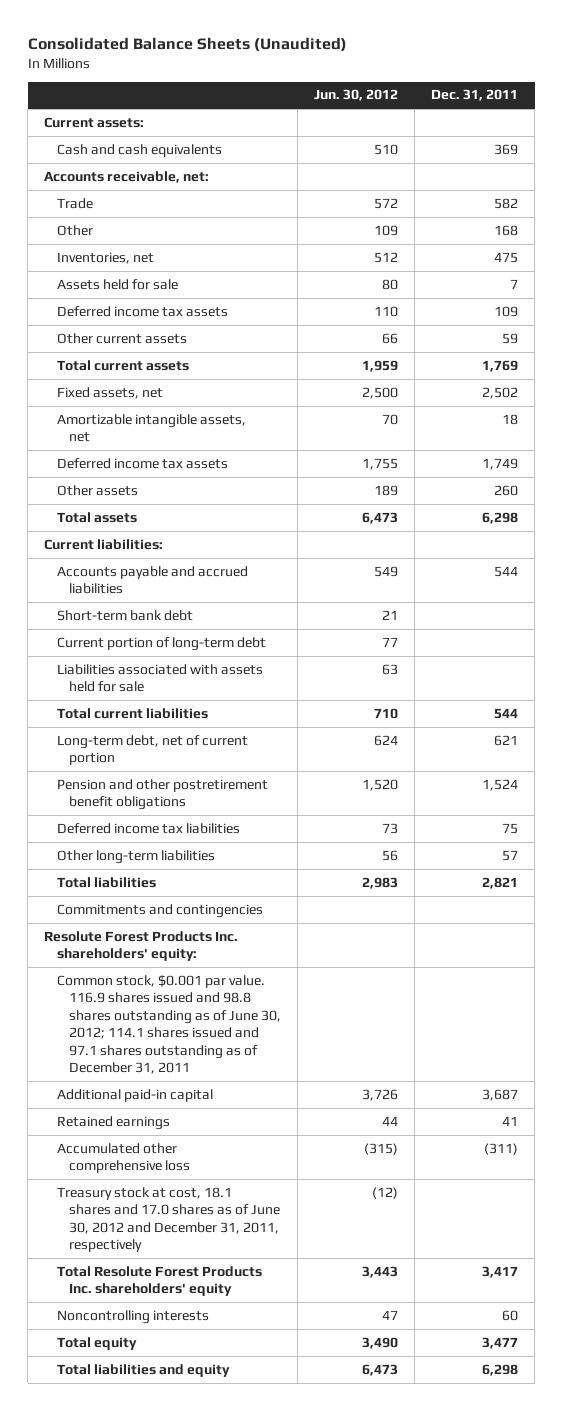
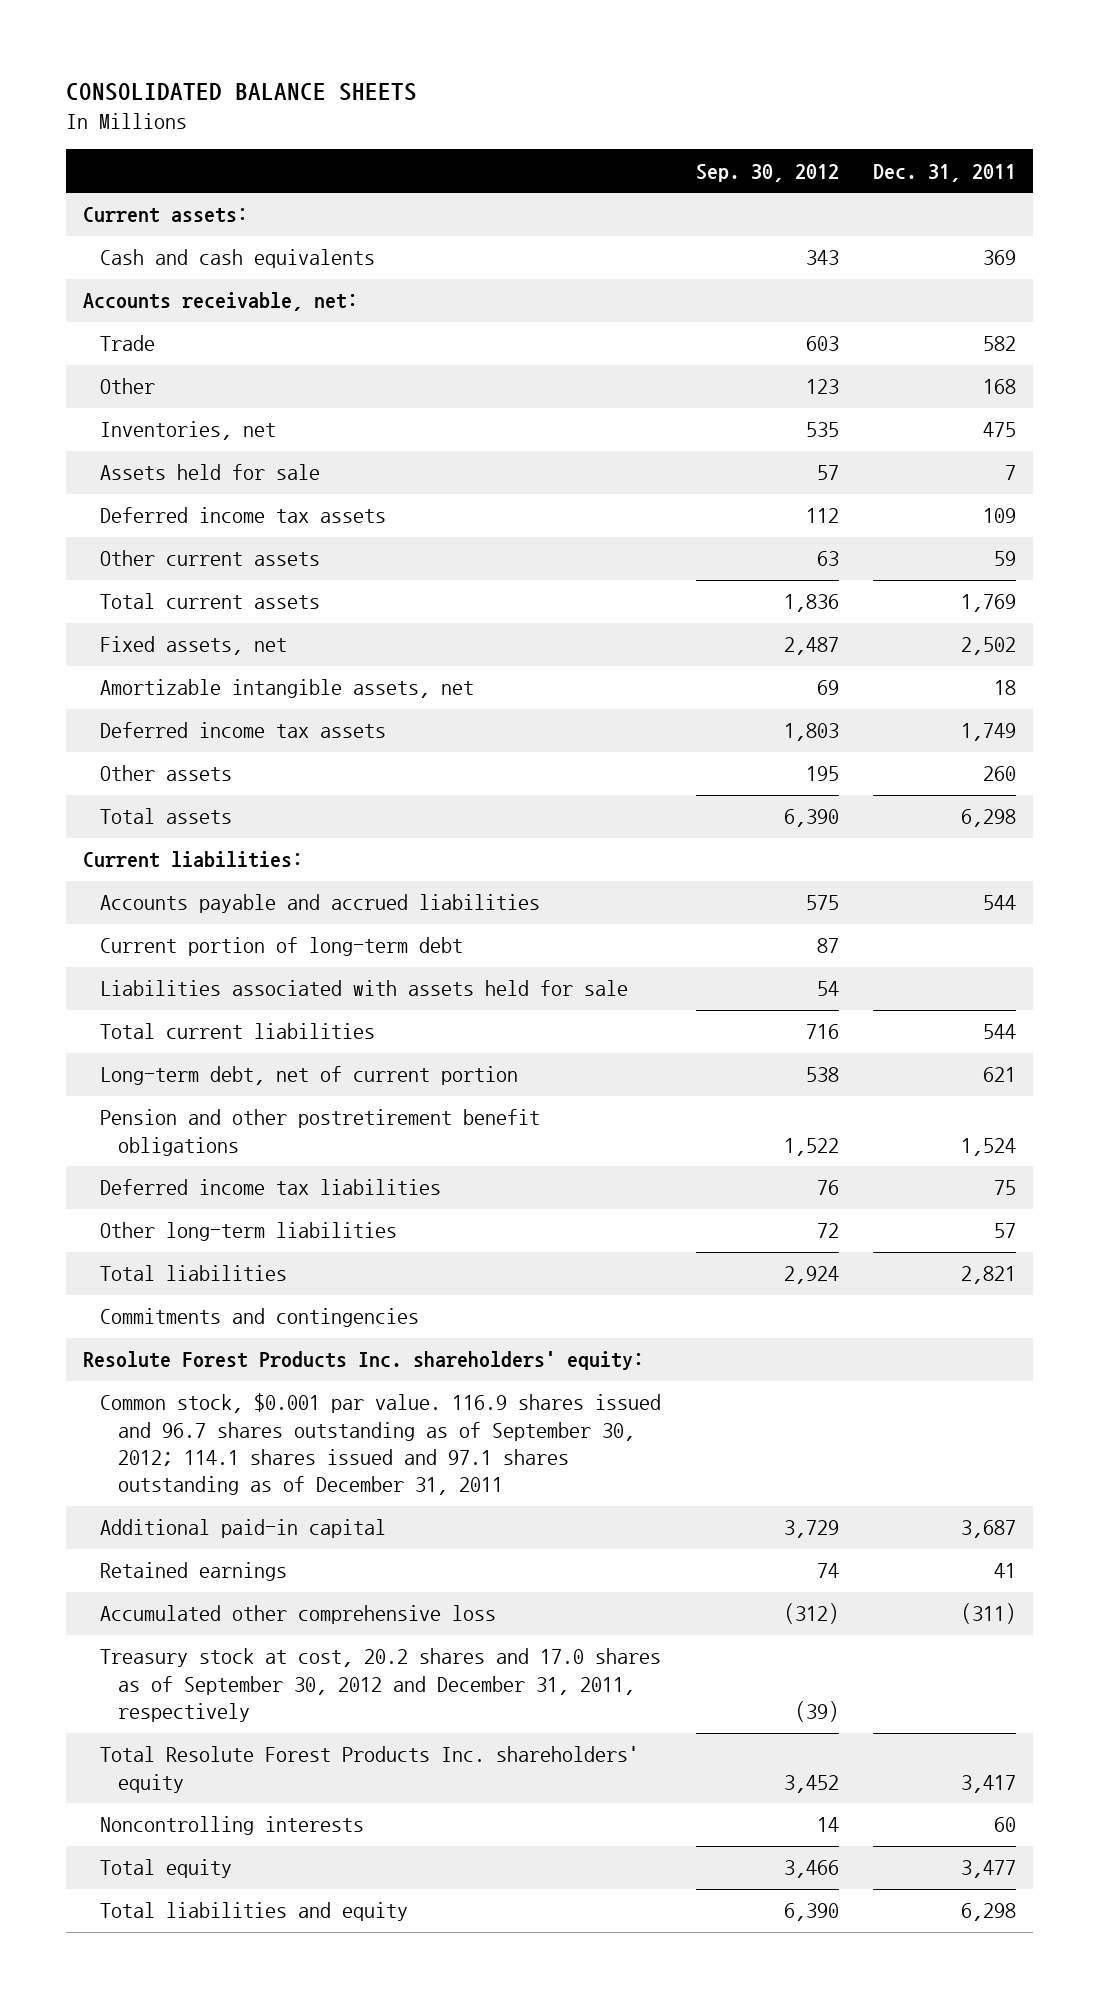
[27,37,347,53] Consolidated Balance Sheets (Unaudited) -> [65,82,417,101] CONSOLIDATED BALANCE SHEETS
[313,89,398,102] Jun. 30, 2012 -> none
none -> [695,163,839,182] Sep. 30, 2012
[56,609,193,621] Short-term bank debt -> none
[56,974,281,1075] Common stock, $0.001 par value. 116.9 shares issued and 98.8 shares outstanding as of June 30, 2012; 114.1 shares issued and 97.1 shares outstanding as of December 31, 2011 -> [100,1393,662,1496] Common stock, $0.001 par value. 116.9 shares issued and 96.7 shares outstanding as of September 30, 2012; 114.1 shares issued and 97.1 shares outstanding as of December 31, 2011
[56,1186,280,1253] Treasury stock at cost, 18.1 shares and 17.0 shares as of June 30, 2012 and December 31, 2011, respectively -> [100,1648,662,1722] Treasury stock at cost, 20.2 shares and 17.0 shares as of September 30, 2012 and December 31, 2011, respectively

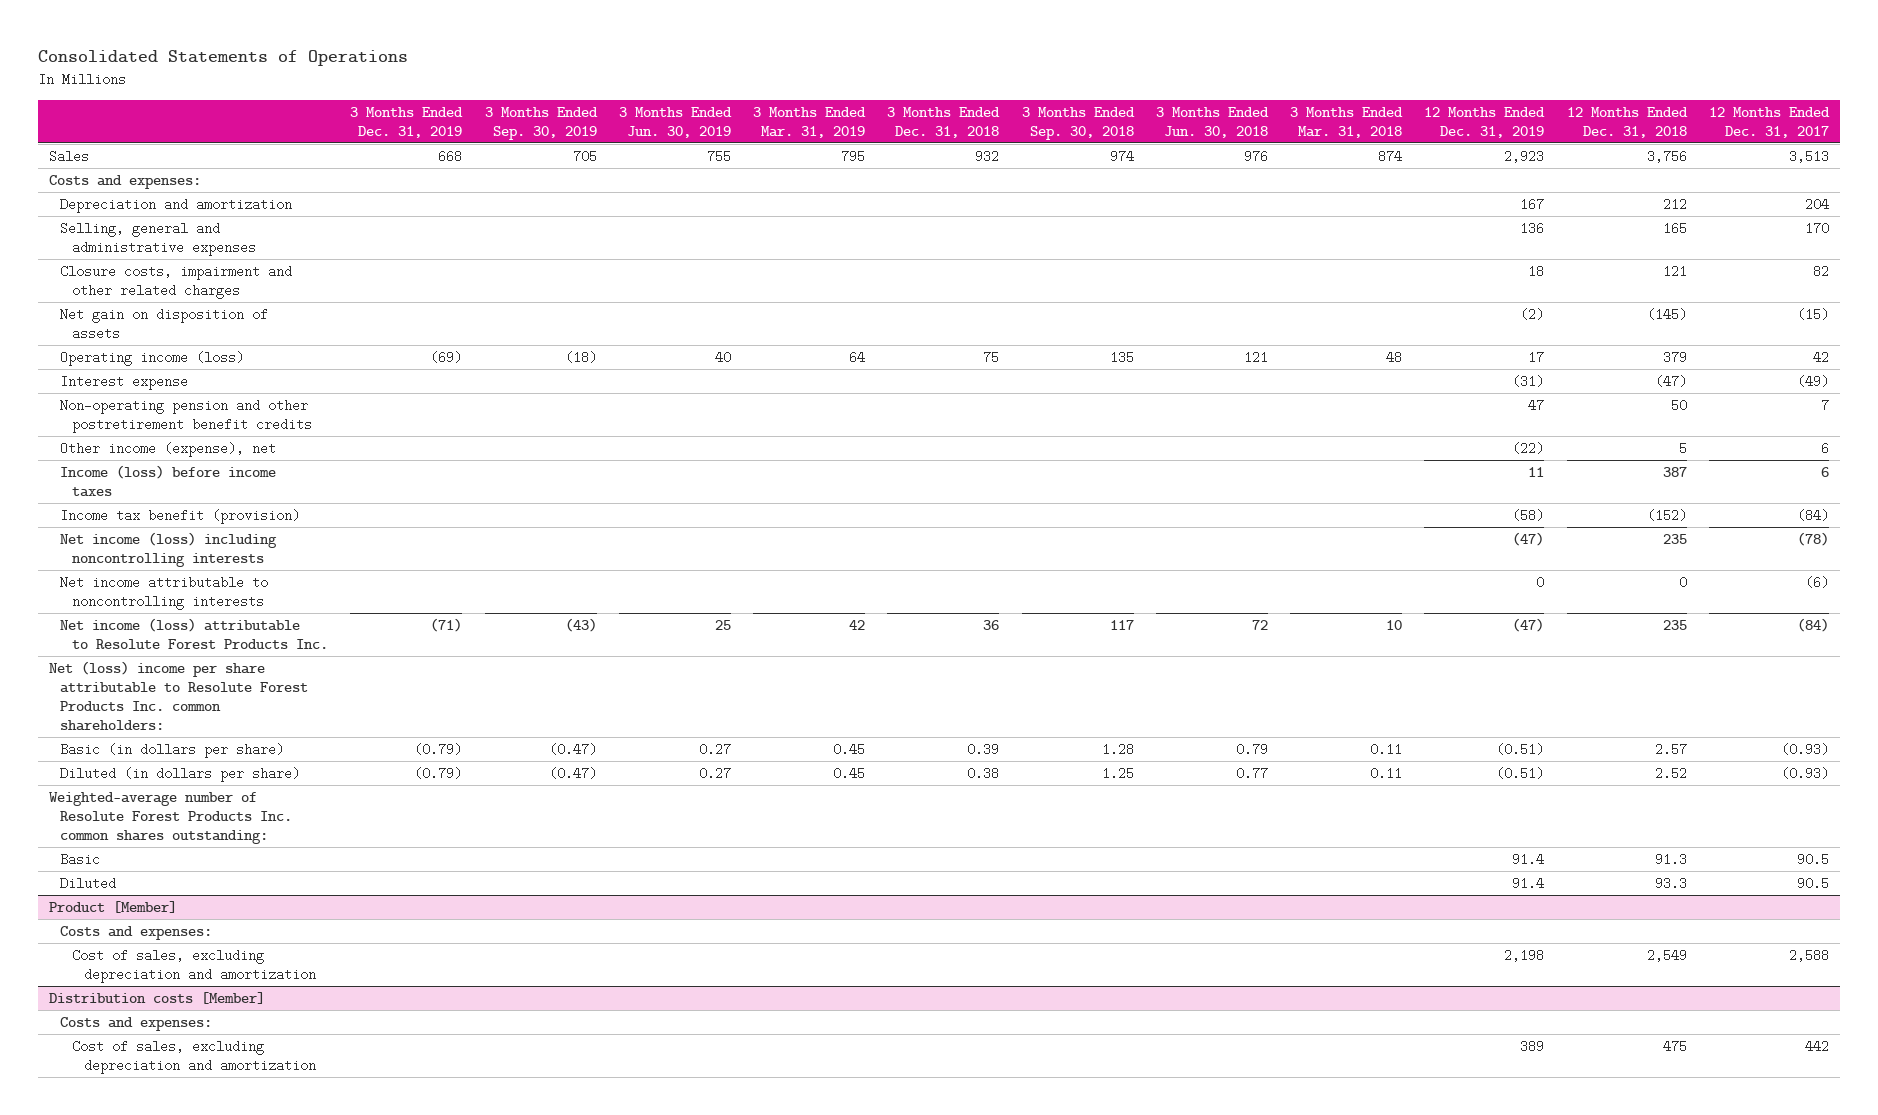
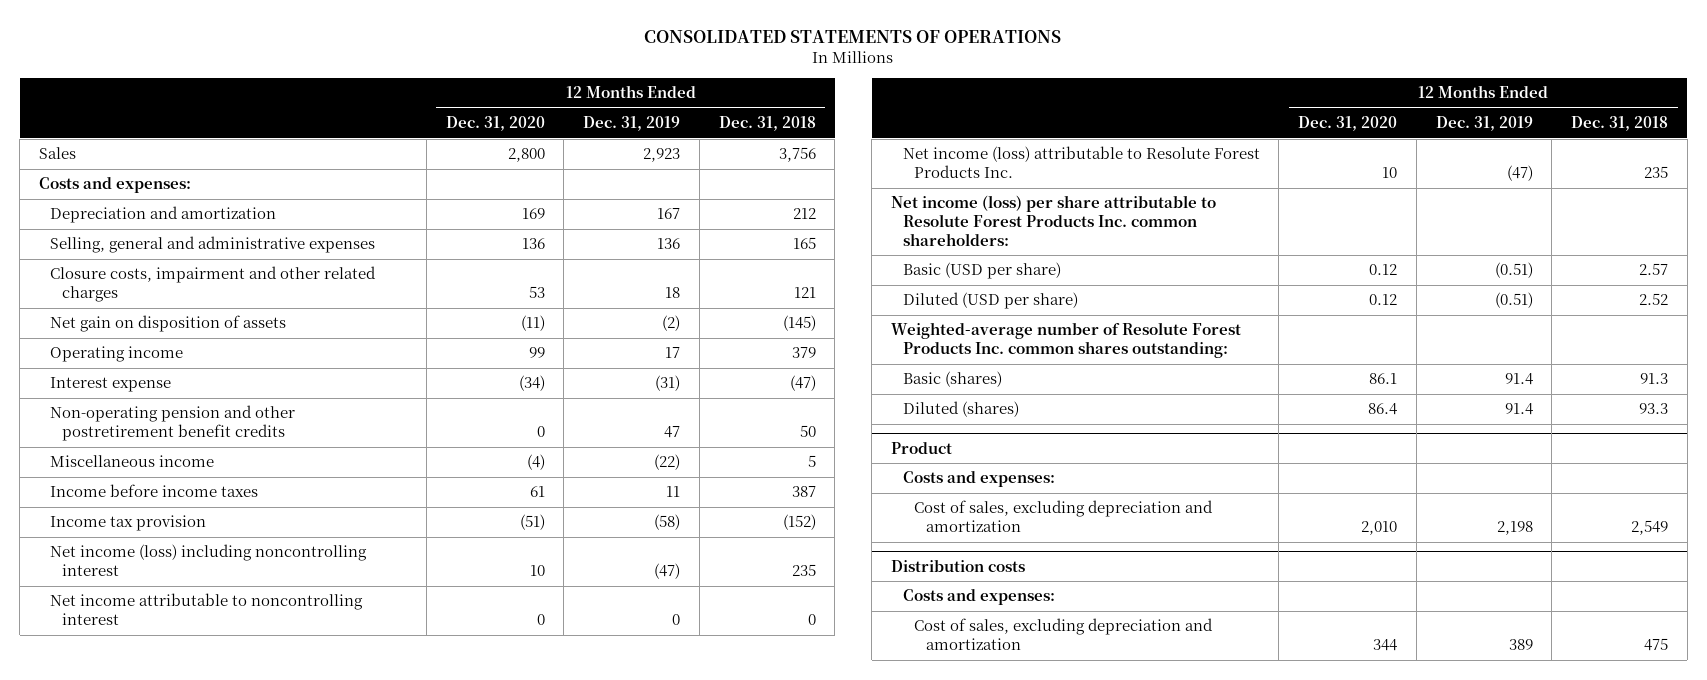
[37,50,408,67] Consolidated Statements of Operations -> [644,29,1062,43] CONSOLIDATED STATEMENTS OF OPERATIONS
[350,106,464,138] 3 Months Ended Dec. 31, 2019 -> none
[484,106,598,140] 3 Months Ended Sep. 30, 2019 -> none
[618,106,732,138] 3 Months Ended Jun. 30, 2019 -> none
[753,106,867,138] 3 Months Ended Mar. 31, 2019 -> none
[887,106,1001,138] 3 Months Ended Dec. 31, 2018 -> none
[1021,106,1135,140] 3 Months Ended Sep. 30, 2018 -> none
[1155,106,1269,138] 3 Months Ended Jun. 30, 2018 -> none
[1290,106,1404,138] 3 Months Ended Mar. 31, 2018 -> none
[1708,106,1830,138] 12 Months Ended Dec. 31, 2017 -> none
none -> [445,116,545,132] Dec. 31, 2020
[60,350,245,366] Operating income (loss) -> [50,346,184,363] Operating income
[60,441,277,457] Other income (expense), net -> [50,455,215,468] Miscellaneous income
[60,464,277,497] Income (loss) before income taxes -> [50,484,259,498] Income before income taxes
[60,508,301,524] Income tax benefit (provision) -> [50,515,207,532] Income tax provision
[60,531,278,567] Net income (loss) including noncontrolling interests -> [50,544,368,577] Net income (loss) including noncontrolling interest
[60,575,269,610] Net income attributable to noncontrolling interests -> [50,593,364,626] Net income attributable to noncontrolling interest
[48,660,309,732] Net (loss) income per share attributable to Resolute Forest Products Inc. common shareholders: -> [891,195,1217,246] Net income (loss) per share attributable to Resolute Forest Products Inc. common shareholders:
[60,742,285,758] Basic (in dollars per share) -> [902,262,1061,280] Basic (USD per share)
[60,766,301,782] Diluted (in dollars per share) -> [902,292,1078,310] Diluted (USD per share)
[60,852,101,866] Basic -> [902,371,1002,388] Basic (shares)
[60,876,117,890] Diluted -> [902,401,1019,418] Diluted (shares)
[48,900,177,913] Product [Member] -> [891,441,953,454] Product
[48,991,265,1004] Distribution costs [Member] -> [891,559,1026,572] Distribution costs

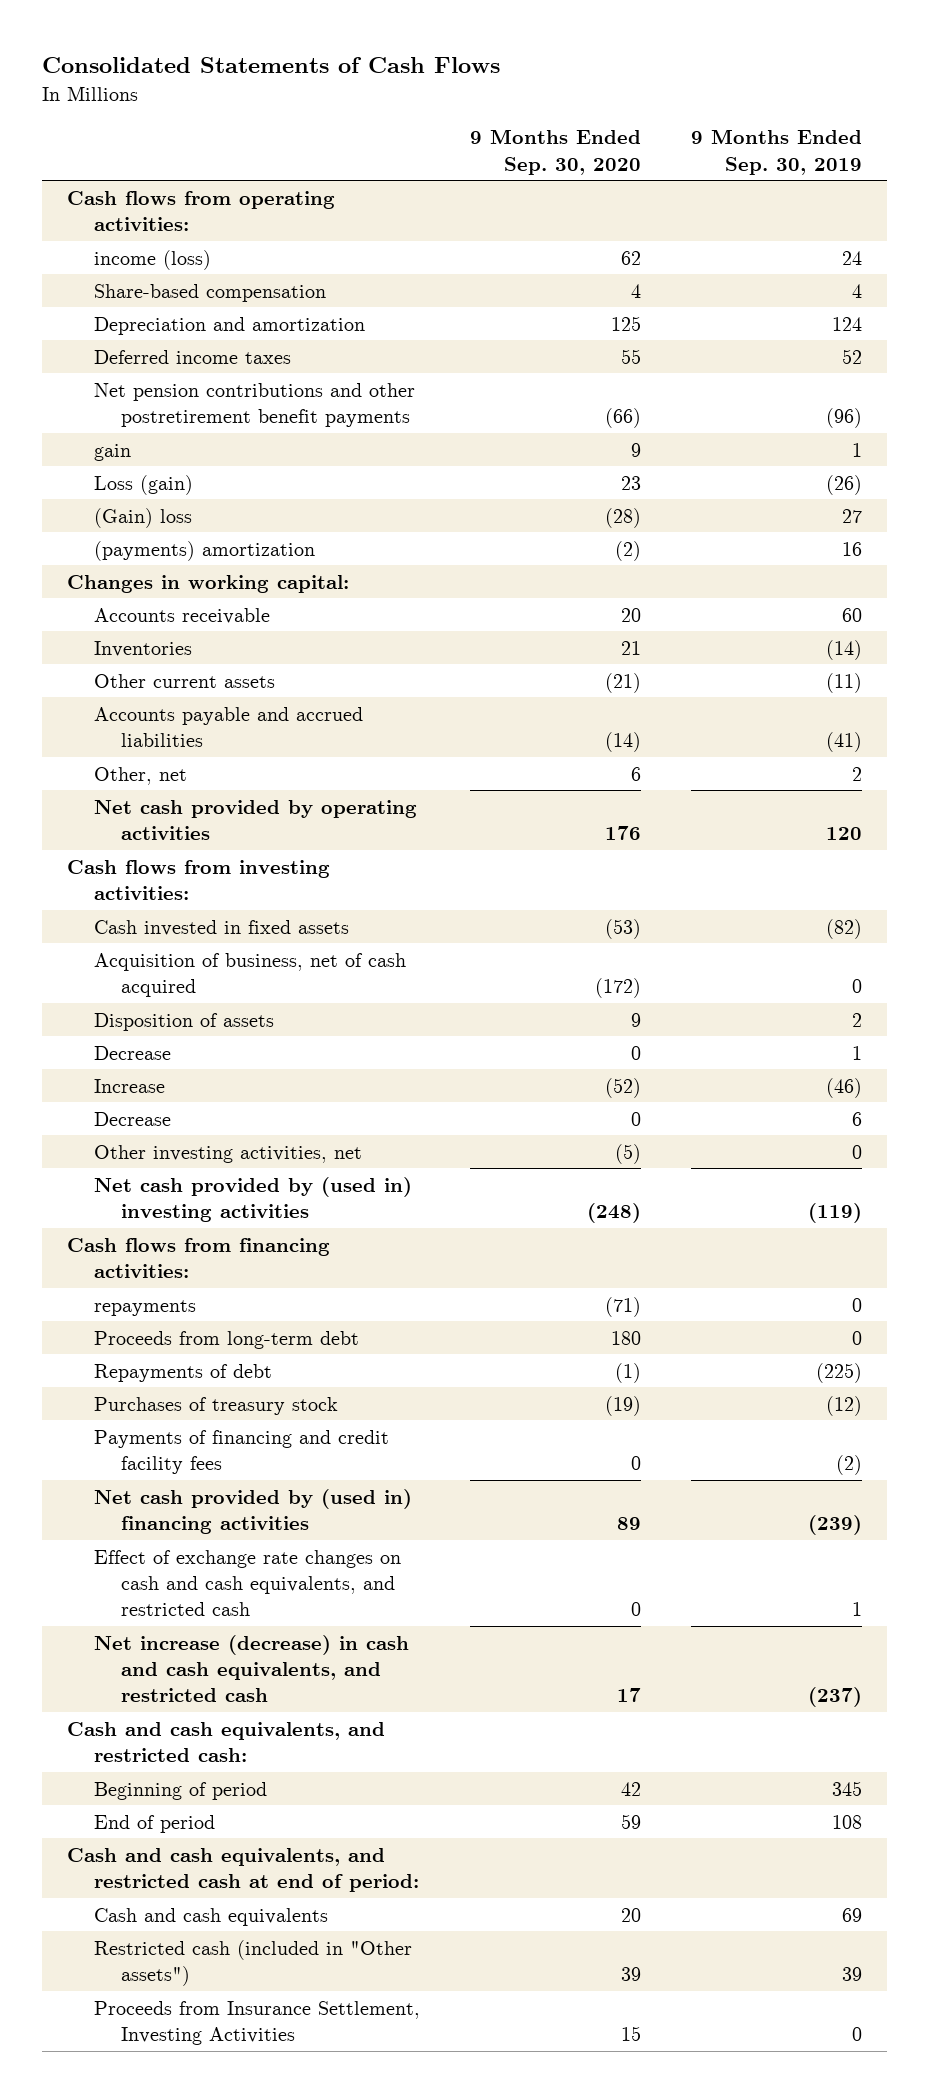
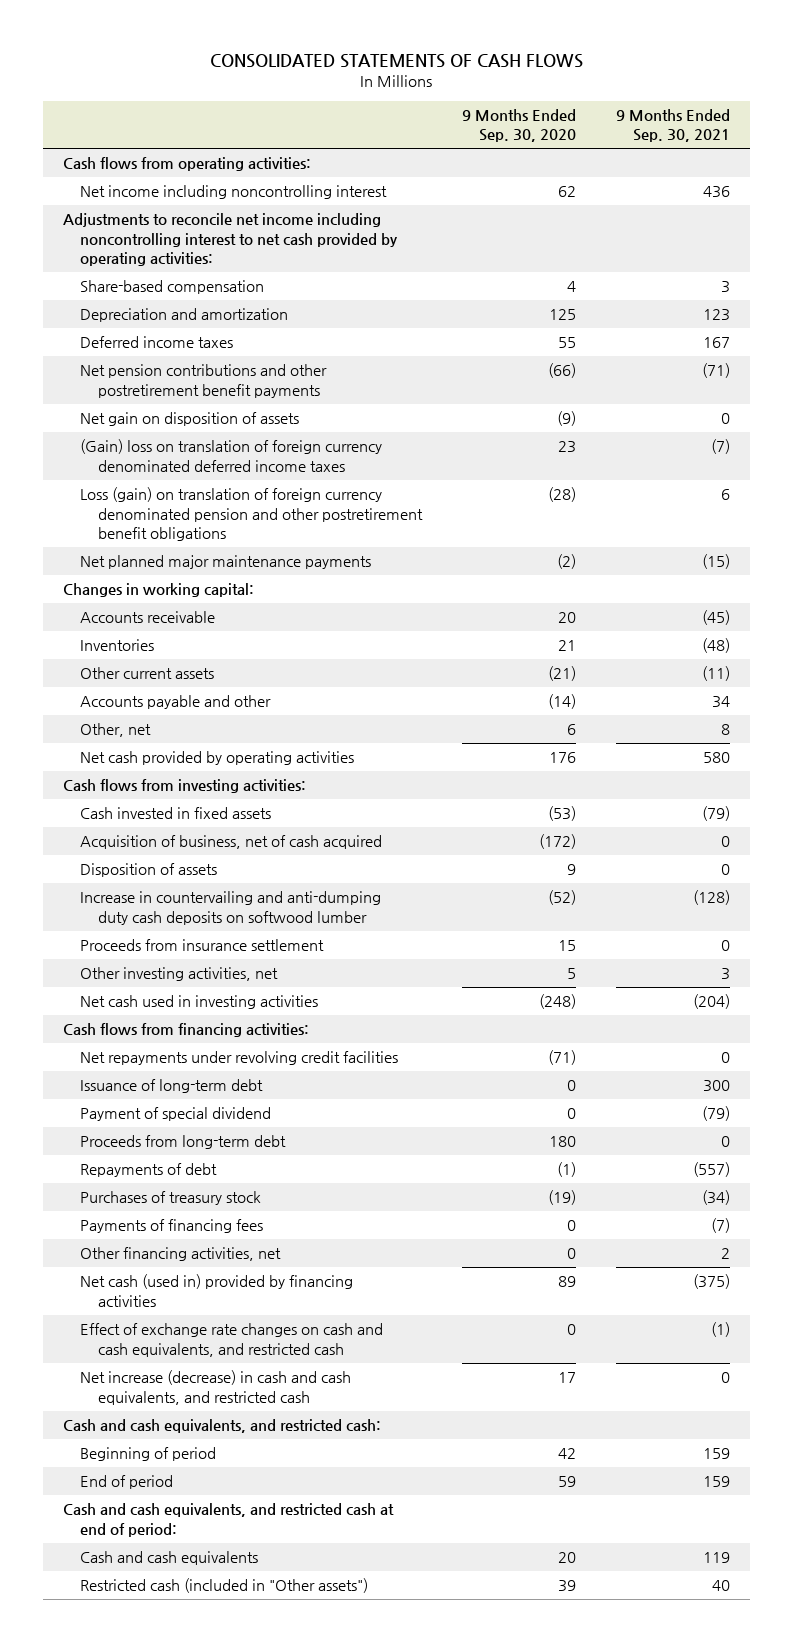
[41,57,500,74] Consolidated Statements of Cash Flows -> [210,54,584,69] CONSOLIDATED STATEMENTS OF CASH FLOWS
[691,129,863,175] 9 Months Ended Sep. 30, 2019 -> none
none -> [615,109,730,143] 9 Months Ended Sep. 30, 2021
[94,249,212,270] income (loss) -> [80,185,388,200] Net income including noncontrolling interest
none -> [63,213,399,266] Adjustments to reconcile net income including noncontrolling interest to net cash provided by operating activities:
[94,443,132,461] gain -> none
none -> [80,412,300,427] Net gain on disposition of assets
[94,474,194,495] Loss (gain) -> [80,439,383,472] (Gain) loss on translation of foreign currency denominated deferred income taxes
[94,507,193,528] (Gain) loss -> [80,487,423,541] Loss (gain) on translation of foreign currency denominated pension and other postretirement benefit obligations
[94,540,316,561] (payments) amortization -> [80,555,372,570] Net planned major maintenance payments
[94,706,364,747] Accounts payable and accrued liabilities -> [80,695,272,710] Accounts payable and other
[94,1045,172,1060] Decrease -> none
[94,1111,172,1126] Decrease -> none
[94,1078,166,1093] Increase -> [80,891,382,925] Increase in countervailing and anti-dumping duty cash deposits on softwood lumber
none -> [80,939,325,952] Proceeds from insurance settlement
[615,1143,642,1164] (5) -> [566,968,576,980] 5
[94,1176,413,1222] Net cash provided by (used in) investing activities -> [80,995,319,1010] Net cash used in investing activities
[94,1299,197,1316] repayments -> none
none -> [80,1051,399,1066] Net repayments under revolving credit facilities
none -> [80,1079,264,1094] Issuance of long-term debt
none -> [80,1107,272,1122] Payment of special dividend
[94,1429,390,1474] Payments of financing and credit facility fees -> [80,1219,264,1234] Payments of financing fees
none -> [80,1247,282,1262] Other financing activities, net
[94,1488,413,1534] Net cash provided by (used in) financing activities -> [80,1274,354,1307] Net cash (used in) provided by financing activities
[94,2000,421,2045] Proceeds from Insurance Settlement, Investing Activities -> none

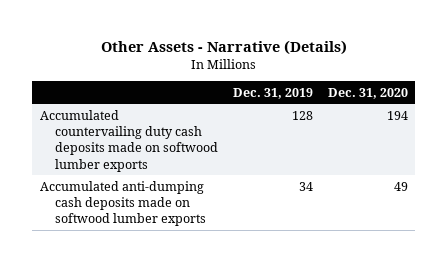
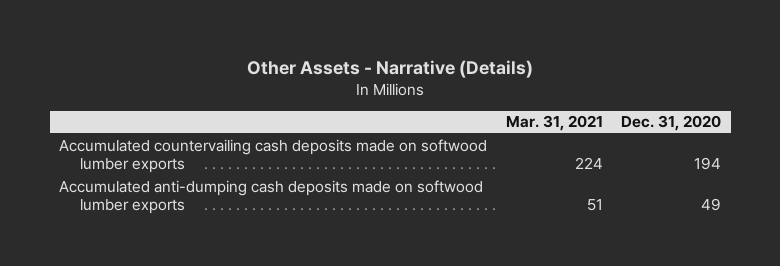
[232,87,313,99] Dec. 31, 2019 -> none
none -> [505,115,603,132] Mar. 31, 2021
[39,109,218,172] Accumulated countervailing duty cash deposits made on softwood lumber exports -> [58,138,487,173] Accumulated countervailing cash deposits made on softwood lumber exports

